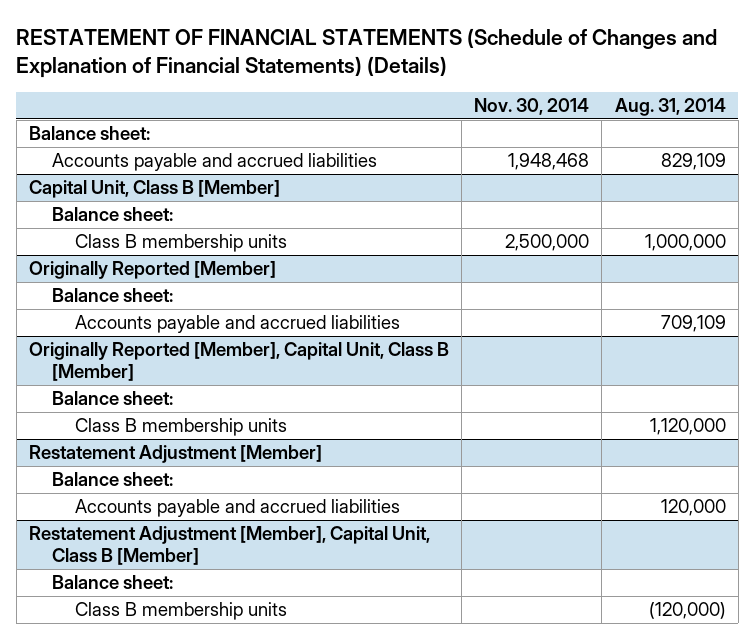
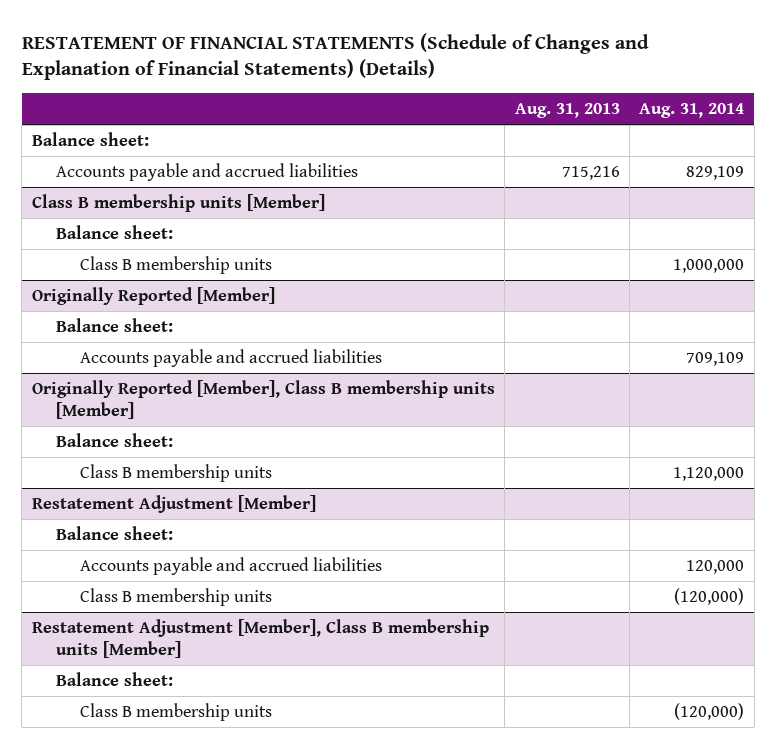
[474,98,590,116] Nov. 30, 2014 -> none
none -> [514,102,620,118] Aug. 31, 2013
[28,180,280,199] Capital Unit, Class B [Member] -> [31,194,325,213] Class B membership units [Member]
[28,342,449,382] Originally Reported [Member], Capital Unit, Class B [Member] -> [31,380,495,419] Originally Reported [Member], Class B membership units [Member]
none -> [80,588,273,607] Class B membership units
[28,526,430,566] Restatement Adjustment [Member], Capital Unit, Class B [Member] -> [31,619,489,658] Restatement Adjustment [Member], Class B membership units [Member]

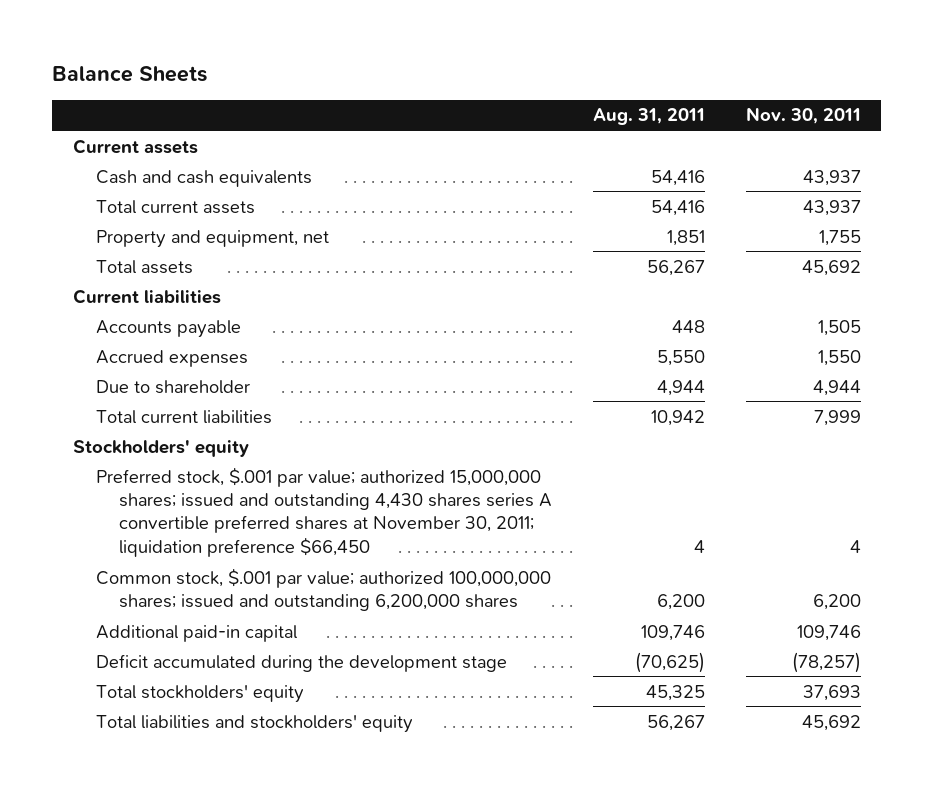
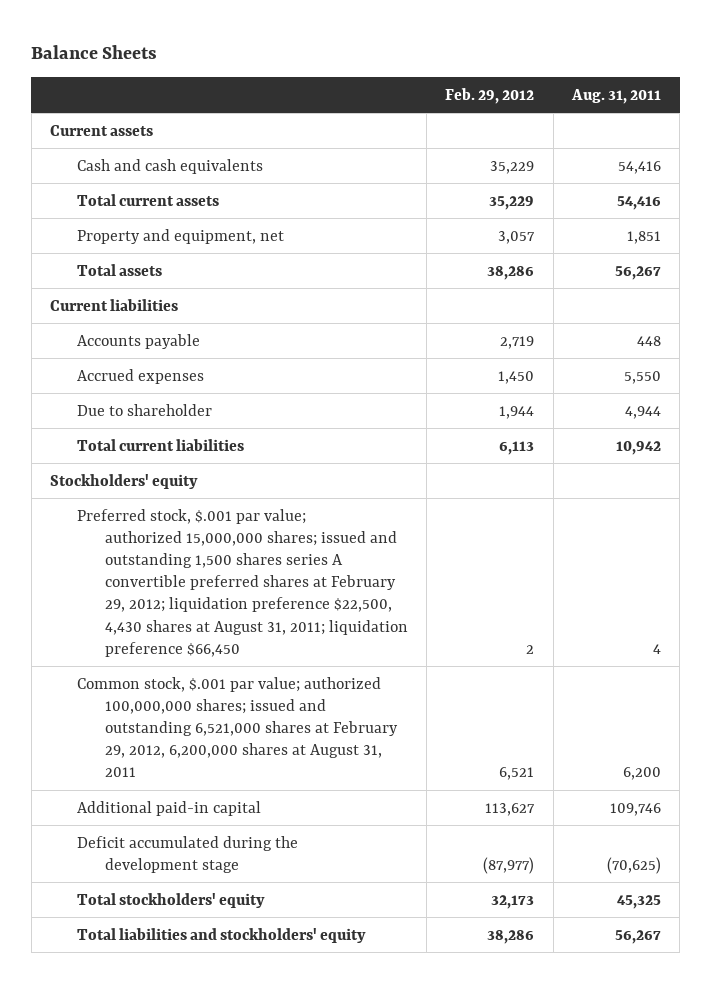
[745,107,861,125] Nov. 30, 2011 -> none
none -> [445,88,535,105] Feb. 29, 2012
[96,466,553,557] Preferred stock, $.001 par value; authorized 15,000,000 shares; issued and outstanding 4,430 shares series A convertible preferred shares at November 30, 2011; liquidation preference $66,450 -> [77,508,408,657] Preferred stock, $.001 par value; authorized 15,000,000 shares; issued and outstanding 1,500 shares series A convertible preferred shares at February 29, 2012; liquidation preference $22,500, 4,430 shares at August 31, 2011; liquidation preference $66,450
[96,567,552,611] Common stock, $.001 par value; authorized 100,000,000 shares; issued and outstanding 6,200,000 shares -> [77,676,398,778] Common stock, $.001 par value; authorized 100,000,000 shares; issued and outstanding 6,521,000 shares at February 29, 2012, 6,200,000 shares at August 31, 2011

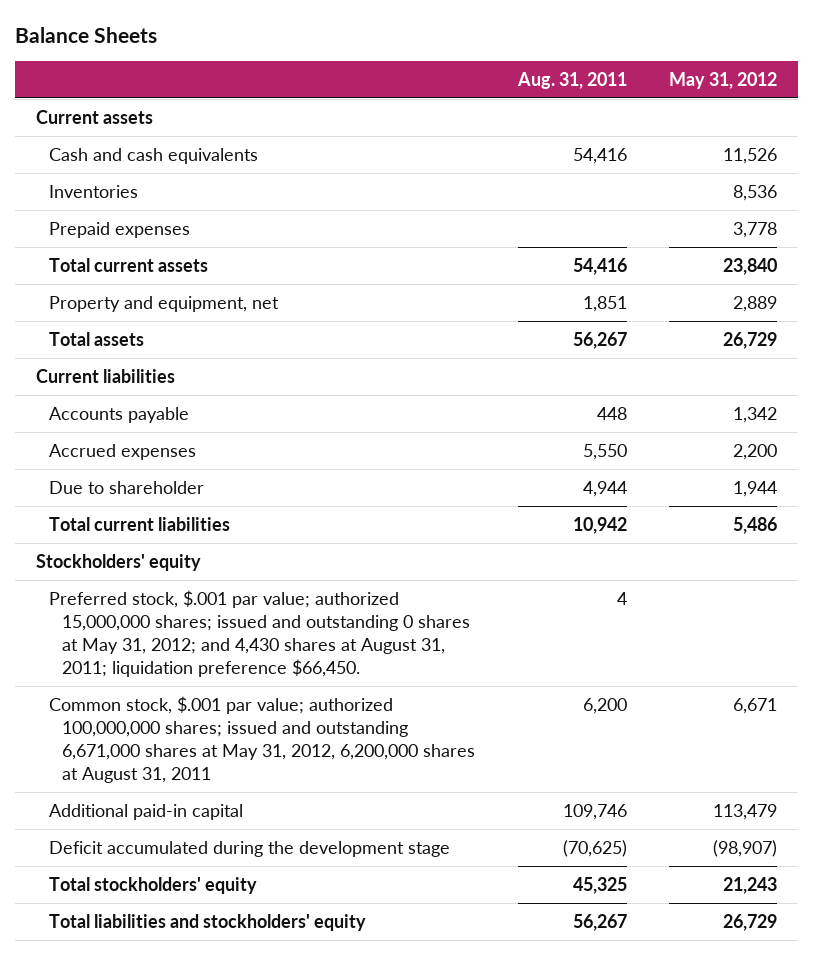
[445,88,535,105] Feb. 29, 2012 -> none
none -> [669,72,778,90] May 31, 2012
none -> [49,184,139,198] Inventories
none -> [49,221,191,238] Prepaid expenses
[77,508,408,657] Preferred stock, $.001 par value; authorized 15,000,000 shares; issued and outstanding 1,500 shares series A convertible preferred shares at February 29, 2012; liquidation preference $22,500, 4,430 shares at August 31, 2011; liquidation preference $66,450 -> [49,589,471,678] Preferred stock, $.001 par value; authorized 15,000,000 shares; issued and outstanding 0 shares at May 31, 2012; and 4,430 shares at August 31, 2011; liquidation preference $66,450.
[77,676,398,778] Common stock, $.001 par value; authorized 100,000,000 shares; issued and outstanding 6,521,000 shares at February 29, 2012, 6,200,000 shares at August 31, 2011 -> [49,695,476,784] Common stock, $.001 par value; authorized 100,000,000 shares; issued and outstanding 6,671,000 shares at May 31, 2012, 6,200,000 shares at August 31, 2011

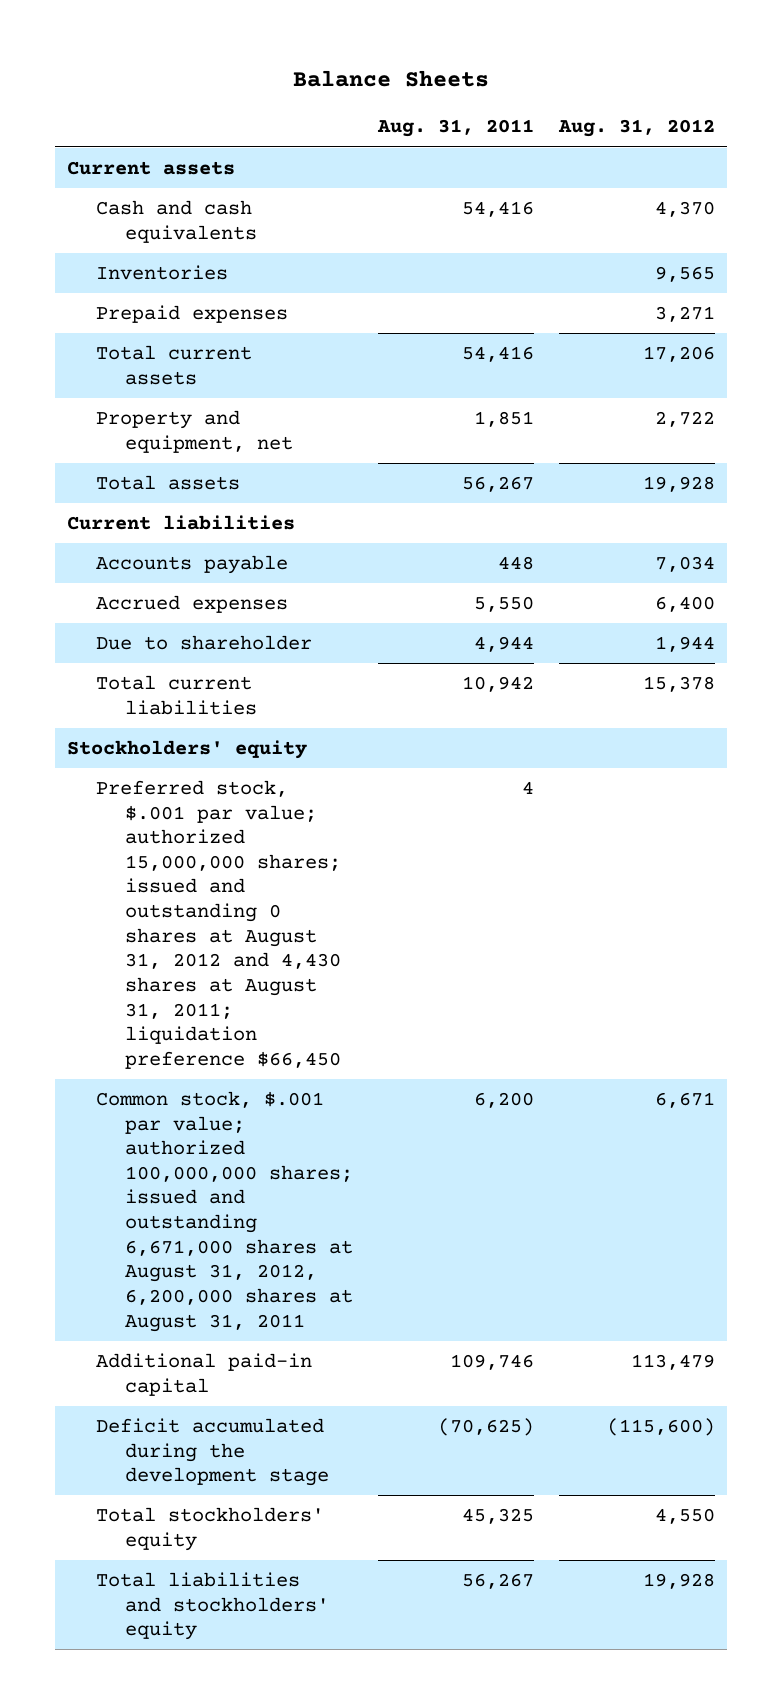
[669,72,778,90] May 31, 2012 -> none
none -> [557,119,715,138] Aug. 31, 2012
[49,589,471,678] Preferred stock, $.001 par value; authorized 15,000,000 shares; issued and outstanding 0 shares at May 31, 2012; and 4,430 shares at August 31, 2011; liquidation preference $66,450. -> [95,779,341,1069] Preferred stock, $.001 par value; authorized 15,000,000 shares; issued and outstanding 0 shares at August 31, 2012 and 4,430 shares at August 31, 2011; liquidation preference $66,450
[49,695,476,784] Common stock, $.001 par value; authorized 100,000,000 shares; issued and outstanding 6,671,000 shares at May 31, 2012, 6,200,000 shares at August 31, 2011 -> [95,1090,353,1332] Common stock, $.001 par value; authorized 100,000,000 shares; issued and outstanding 6,671,000 shares at August 31, 2012, 6,200,000 shares at August 31, 2011

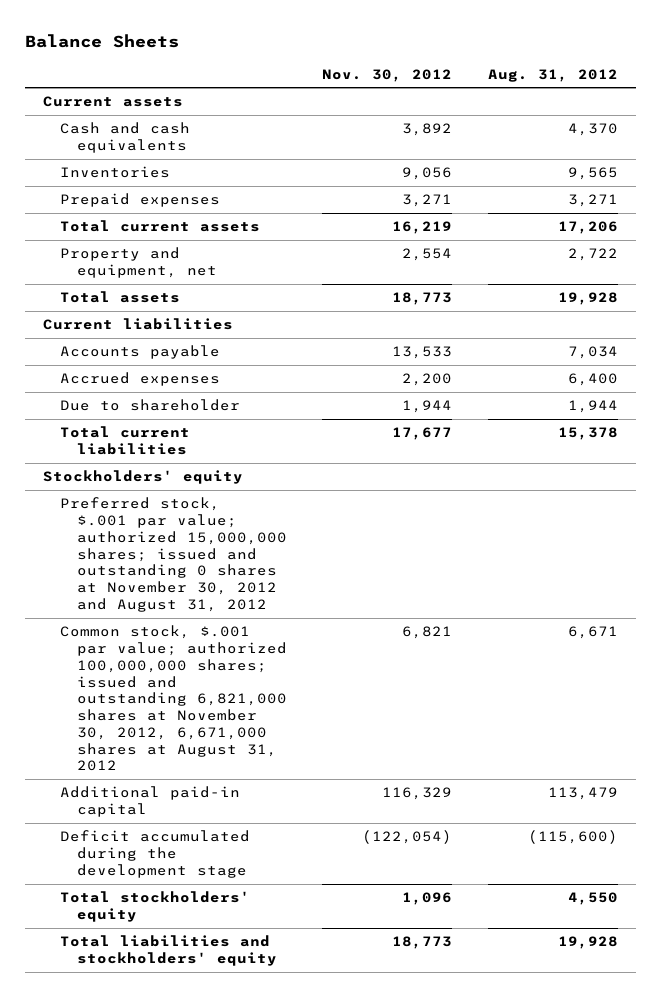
[376,119,534,138] Aug. 31, 2011 -> none
none -> [322,68,453,82] Nov. 30, 2012
[95,779,341,1069] Preferred stock, $.001 par value; authorized 15,000,000 shares; issued and outstanding 0 shares at August 31, 2012 and 4,430 shares at August 31, 2011; liquidation preference $66,450 -> [59,497,288,612] Preferred stock, $.001 par value; authorized 15,000,000 shares; issued and outstanding 0 shares at November 30, 2012 and August 31, 2012
[95,1090,353,1332] Common stock, $.001 par value; authorized 100,000,000 shares; issued and outstanding 6,671,000 shares at August 31, 2012, 6,200,000 shares at August 31, 2011 -> [59,625,288,772] Common stock, $.001 par value; authorized 100,000,000 shares; issued and outstanding 6,821,000 shares at November 30, 2012, 6,671,000 shares at August 31, 2012

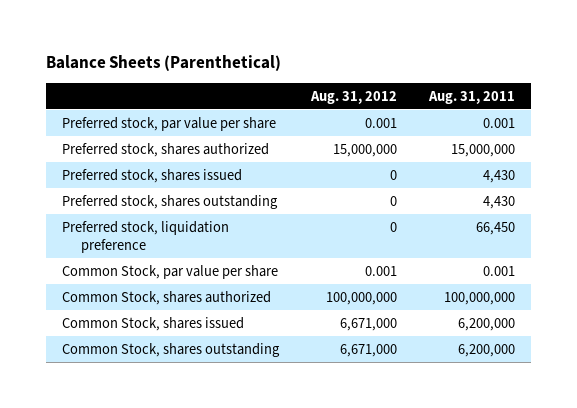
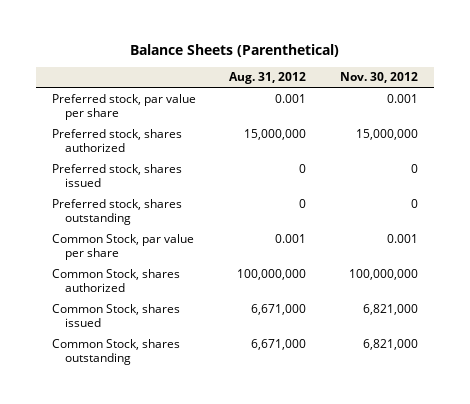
[427,90,515,104] Aug. 31, 2011 -> none
none -> [339,72,418,84] Nov. 30, 2012
[61,220,229,253] Preferred stock, liquidation preference -> none

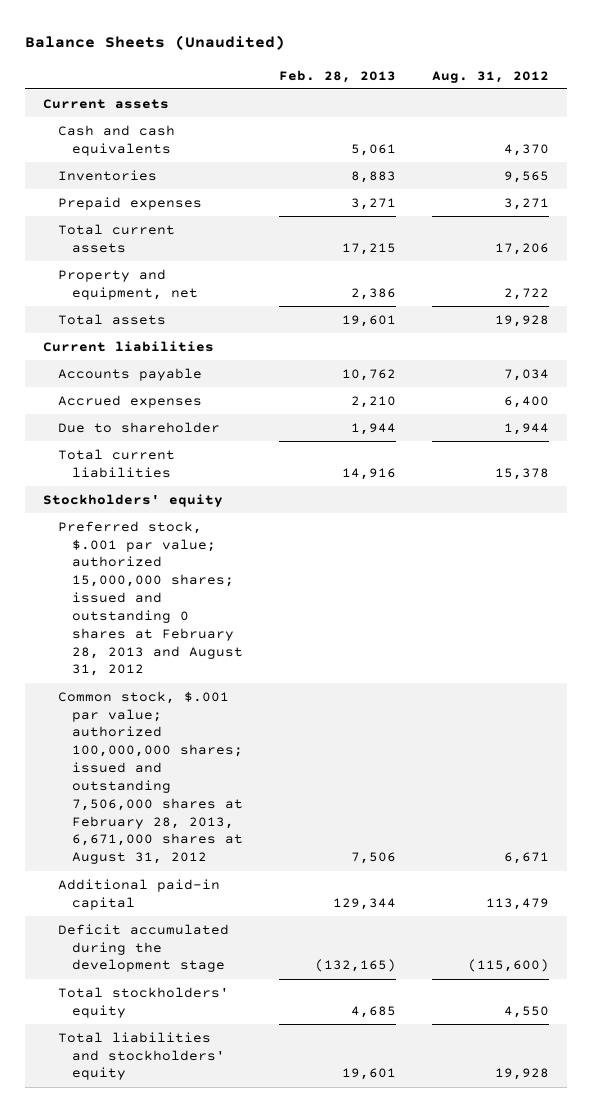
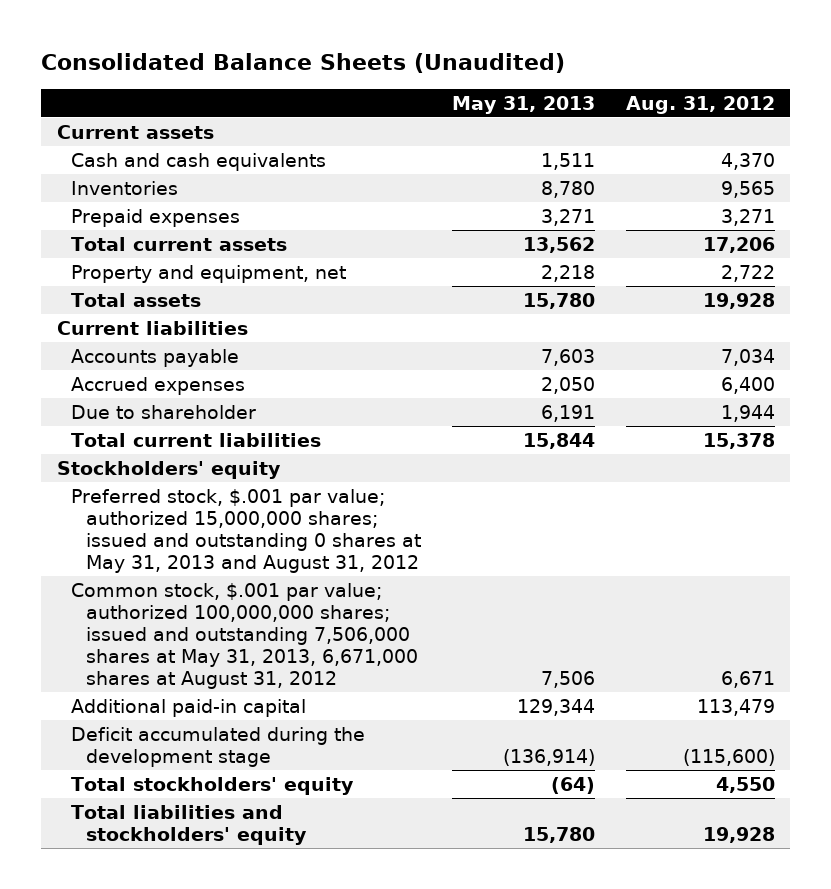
[25,35,286,51] Balance Sheets (Unaudited) -> [41,53,566,74] Consolidated Balance Sheets (Unaudited)
[279,69,397,83] Feb. 28, 2013 -> none
none -> [451,95,595,114] May 31, 2013
[57,520,243,677] Preferred stock, $.001 par value; authorized 15,000,000 shares; issued and outstanding 0 shares at February 28, 2013 and August 31, 2012 -> [71,488,422,574] Preferred stock, $.001 par value; authorized 15,000,000 shares; issued and outstanding 0 shares at May 31, 2013 and August 31, 2012
[57,690,243,865] Common stock, $.001 par value; authorized 100,000,000 shares; issued and outstanding 7,506,000 shares at February 28, 2013, 6,671,000 shares at August 31, 2012 -> [71,582,419,690] Common stock, $.001 par value; authorized 100,000,000 shares; issued and outstanding 7,506,000 shares at May 31, 2013, 6,671,000 shares at August 31, 2012

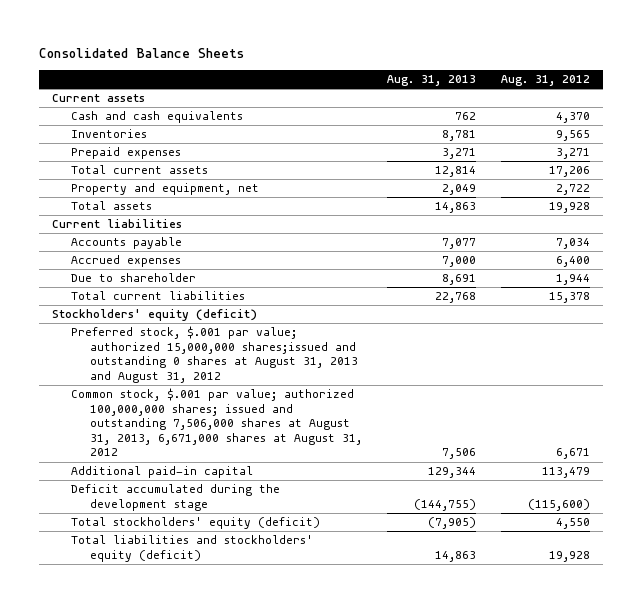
[41,53,566,74] Consolidated Balance Sheets (Unaudited) -> [39,47,245,58] Consolidated Balance Sheets
[451,95,595,114] May 31, 2013 -> none
none -> [386,75,476,87] Aug. 31, 2013
[56,460,281,479] Stockholders' equity -> [51,309,257,322] Stockholders' equity (deficit)
[71,488,422,574] Preferred stock, $.001 par value; authorized 15,000,000 shares; issued and outstanding 0 shares at May 31, 2013 and August 31, 2012 -> [70,326,358,383] Preferred stock, $.001 par value; authorized 15,000,000 shares;issued and outstanding 0 shares at August 31, 2013 and August 31, 2012
[71,582,419,690] Common stock, $.001 par value; authorized 100,000,000 shares; issued and outstanding 7,506,000 shares at May 31, 2013, 6,671,000 shares at August 31, 2012 -> [70,388,362,457] Common stock, $.001 par value; authorized 100,000,000 shares; issued and outstanding 7,506,000 shares at August 31, 2013, 6,671,000 shares at August 31, 2012
[71,776,355,795] Total stockholders' equity -> [70,517,320,530] Total stockholders' equity (deficit)
[71,804,308,845] Total liabilities and stockholders' equity -> [70,535,313,562] Total liabilities and stockholders' equity (deficit)

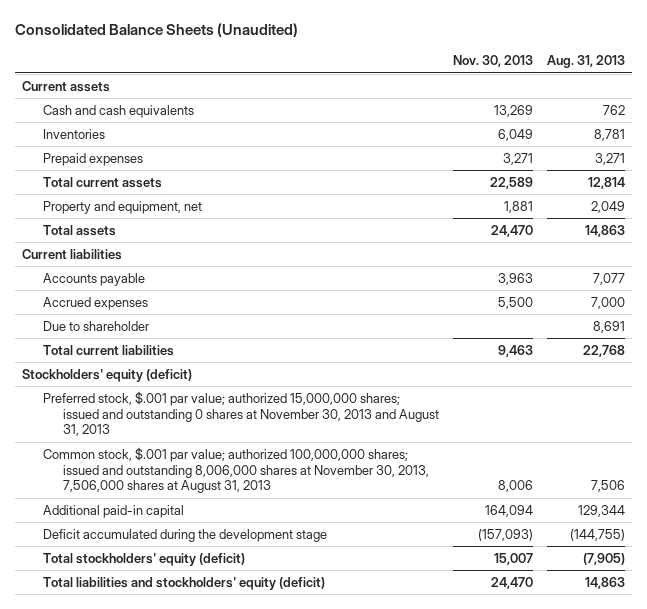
[39,47,245,58] Consolidated Balance Sheets -> [15,23,299,38] Consolidated Balance Sheets (Unaudited)
[501,75,591,87] Aug. 31, 2012 -> none
none -> [452,55,533,68] Nov. 30, 2013
[70,326,358,383] Preferred stock, $.001 par value; authorized 15,000,000 shares;issued and outstanding 0 shares at August 31, 2013 and August 31, 2012 -> [42,390,440,437] Preferred stock, $.001 par value; authorized 15,000,000 shares; issued and outstanding 0 shares at November 30, 2013 and August 31, 2013
[70,388,362,457] Common stock, $.001 par value; authorized 100,000,000 shares; issued and outstanding 7,506,000 shares at August 31, 2013, 6,671,000 shares at August 31, 2012 -> [42,446,430,494] Common stock, $.001 par value; authorized 100,000,000 shares; issued and outstanding 8,006,000 shares at November 30, 2013, 7,506,000 shares at August 31, 2013

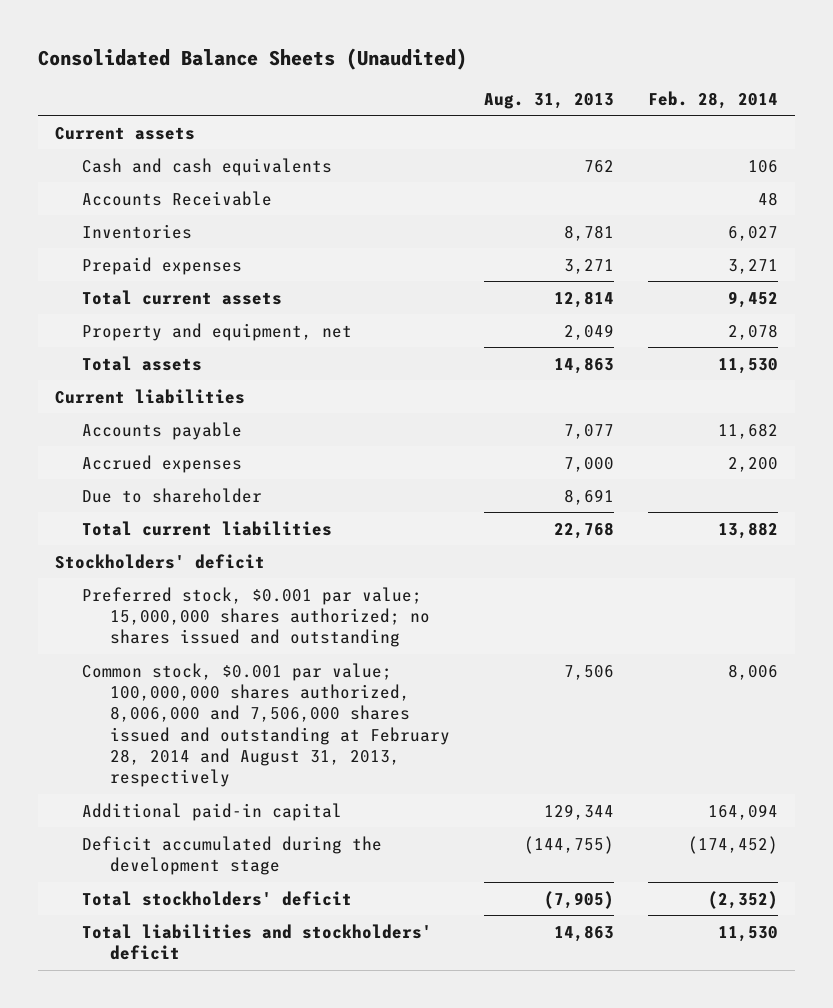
[452,55,533,68] Nov. 30, 2013 -> none
none -> [647,90,778,109] Feb. 28, 2014
none -> [82,190,273,206] Accounts Receivable
[22,368,193,382] Stockholders' equity (deficit) -> [55,553,266,569] Stockholders' deficit
[42,390,440,437] Preferred stock, $.001 par value; authorized 15,000,000 shares; issued and outstanding 0 shares at November 30, 2013 and August 31, 2013 -> [82,586,430,648] Preferred stock, $0.001 par value; 15,000,000 shares authorized; no shares issued and outstanding
[42,446,430,494] Common stock, $.001 par value; authorized 100,000,000 shares; issued and outstanding 8,006,000 shares at November 30, 2013, 7,506,000 shares at August 31, 2013 -> [82,662,450,788] Common stock, $0.001 par value; 100,000,000 shares authorized, 8,006,000 and 7,506,000 shares issued and outstanding at February 28, 2014 and August 31, 2013, respectively
[42,552,245,566] Total stockholders' equity (deficit) -> [82,890,353,906] Total stockholders' deficit
[42,576,325,590] Total liabilities and stockholders' equity (deficit) -> [82,923,433,961] Total liabilities and stockholders' deficit

